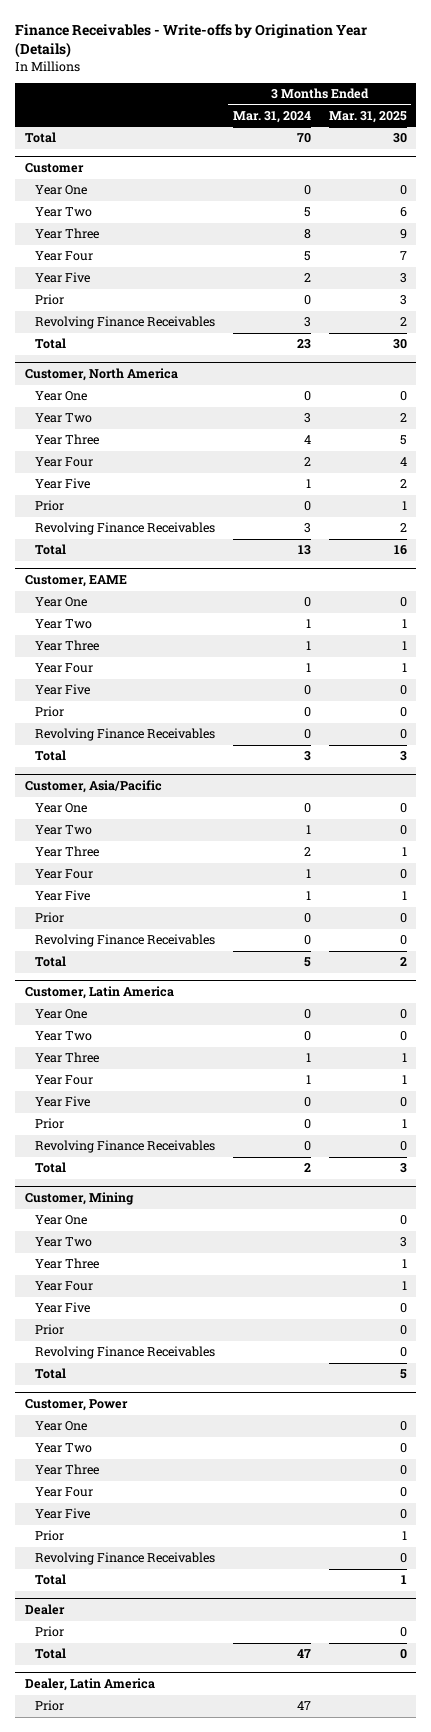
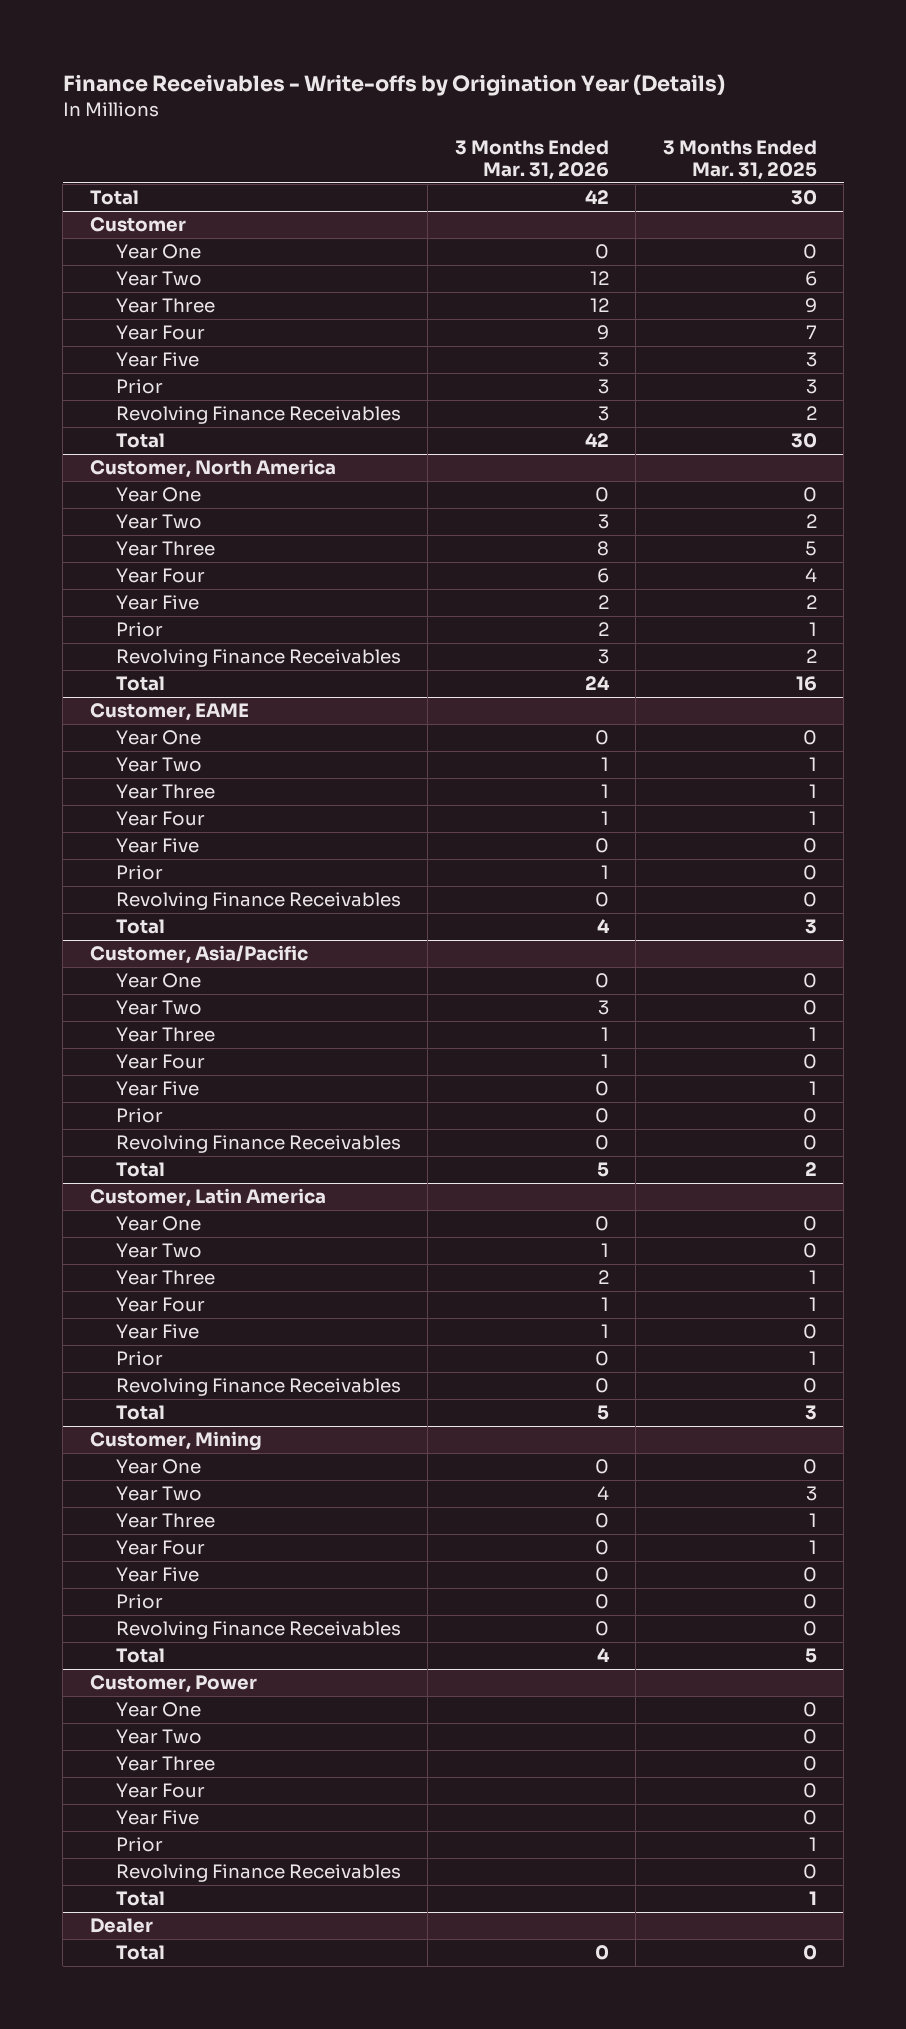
[232,110,311,123] Mar. 31, 2024 -> none
none -> [454,140,609,181] 3 Months Ended Mar. 31, 2026
[34,1626,64,1638] Prior -> none
[24,1678,155,1692] Dealer, Latin America -> none
[34,1700,64,1712] Prior -> none

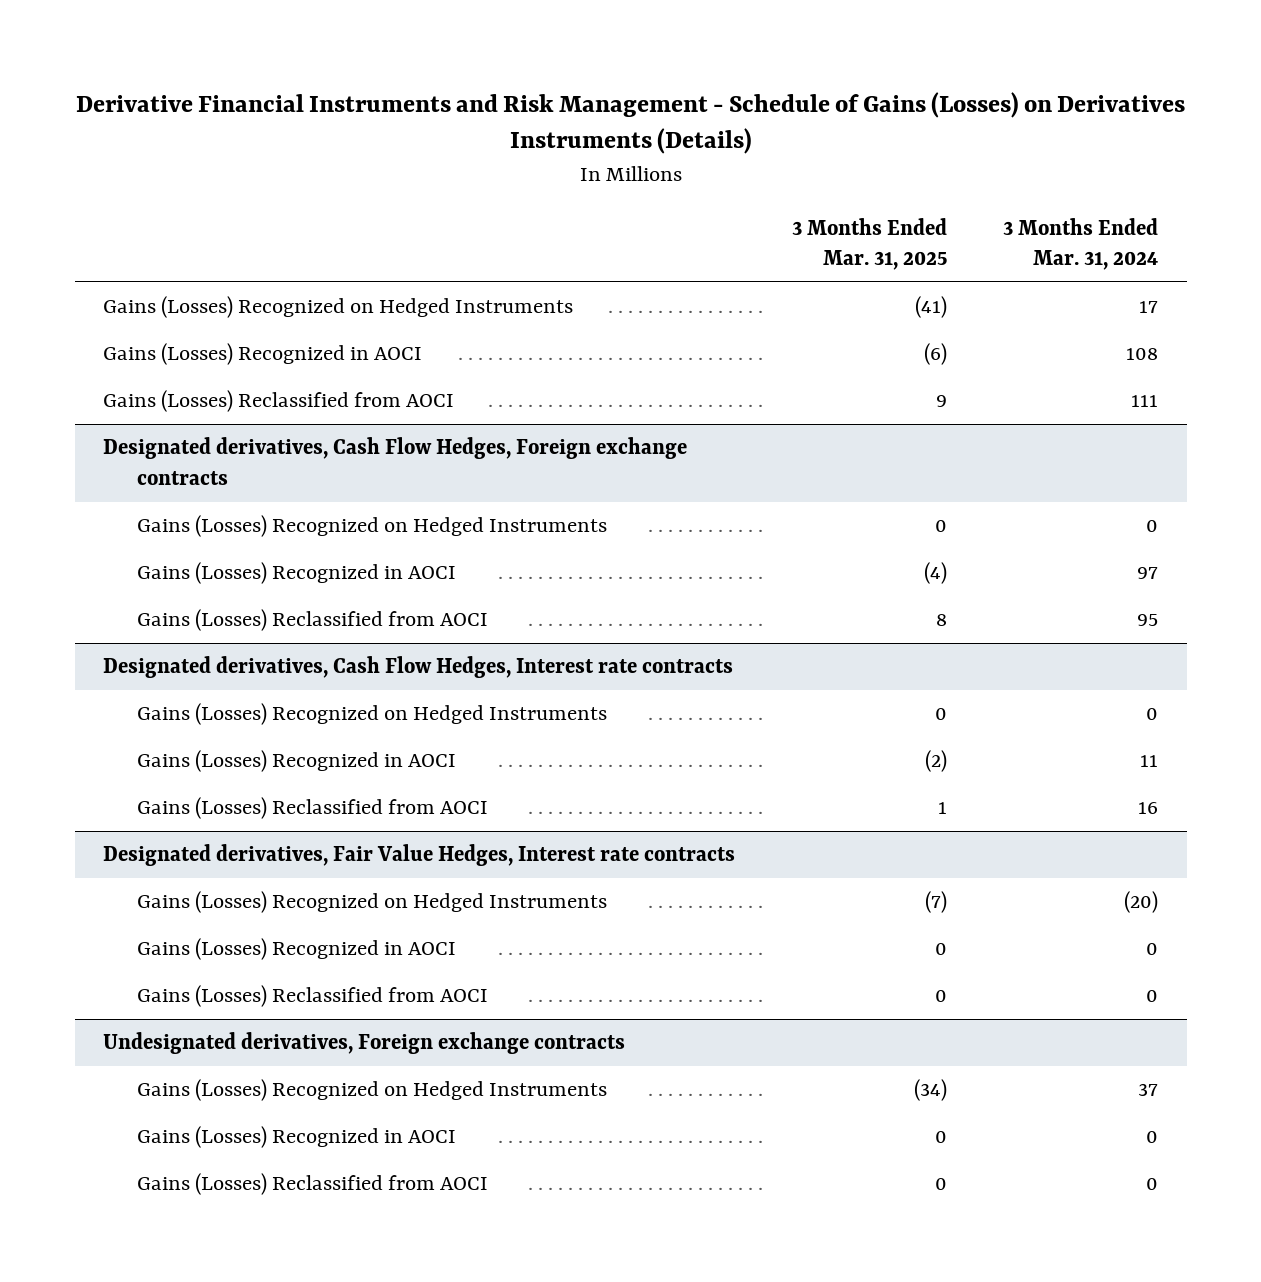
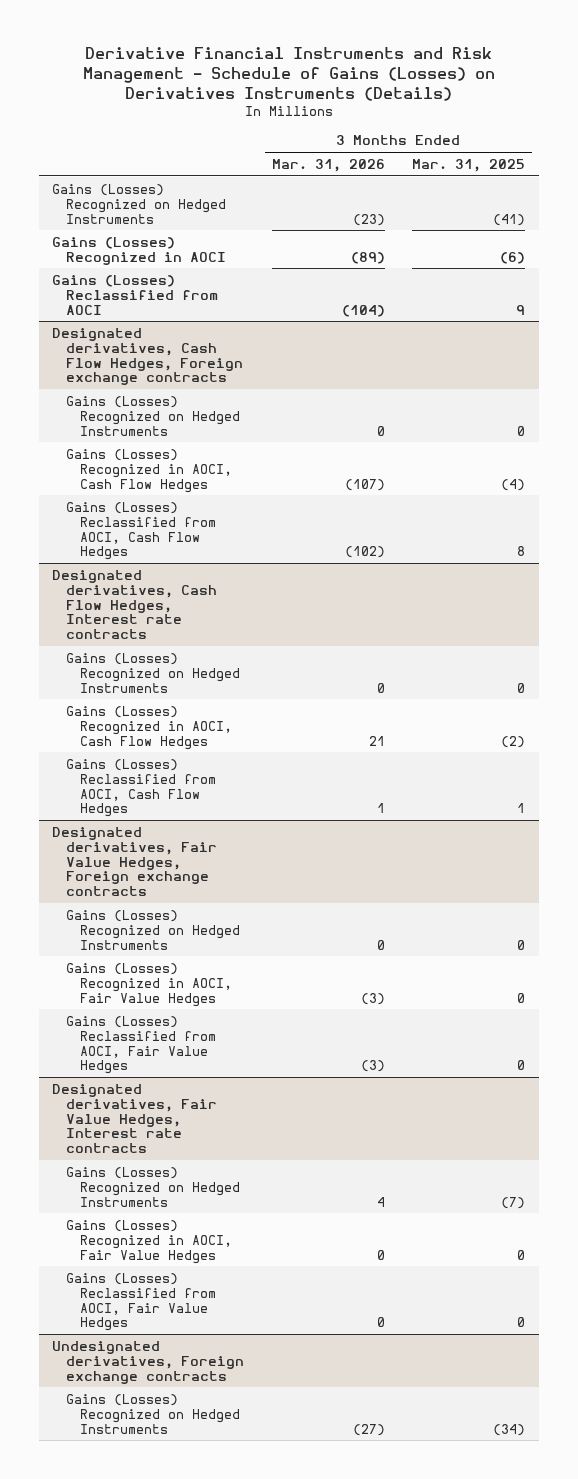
[1003,217,1159,271] 3 Months Ended Mar. 31, 2024 -> none
none -> [271,158,385,172] Mar. 31, 2026
[136,562,456,585] Gains (Losses) Recognized in AOCI -> [66,448,232,493] Gains (Losses) Recognized in AOCI, Cash Flow Hedges
[136,609,488,632] Gains (Losses) Reclassified from AOCI -> [66,501,216,561] Gains (Losses) Reclassified from AOCI, Cash Flow Hedges
[136,750,456,773] Gains (Losses) Recognized in AOCI -> [66,705,232,750] Gains (Losses) Recognized in AOCI, Cash Flow Hedges
[136,797,488,820] Gains (Losses) Reclassified from AOCI -> [66,758,216,818] Gains (Losses) Reclassified from AOCI, Cash Flow Hedges
none -> [52,826,218,897] Designated derivatives, Fair Value Hedges, Foreign exchange contracts
none -> [66,909,240,950] Gains (Losses) Recognized on Hedged Instruments
none -> [66,962,232,1007] Gains (Losses) Recognized in AOCI, Fair Value Hedges
none -> [66,1015,216,1075] Gains (Losses) Reclassified from AOCI, Fair Value Hedges
[136,938,456,961] Gains (Losses) Recognized in AOCI -> [66,1219,232,1264] Gains (Losses) Recognized in AOCI, Fair Value Hedges
[136,985,488,1008] Gains (Losses) Reclassified from AOCI -> [66,1272,216,1332] Gains (Losses) Reclassified from AOCI, Fair Value Hedges
[136,1126,456,1149] Gains (Losses) Recognized in AOCI -> none
[136,1173,488,1196] Gains (Losses) Reclassified from AOCI -> none

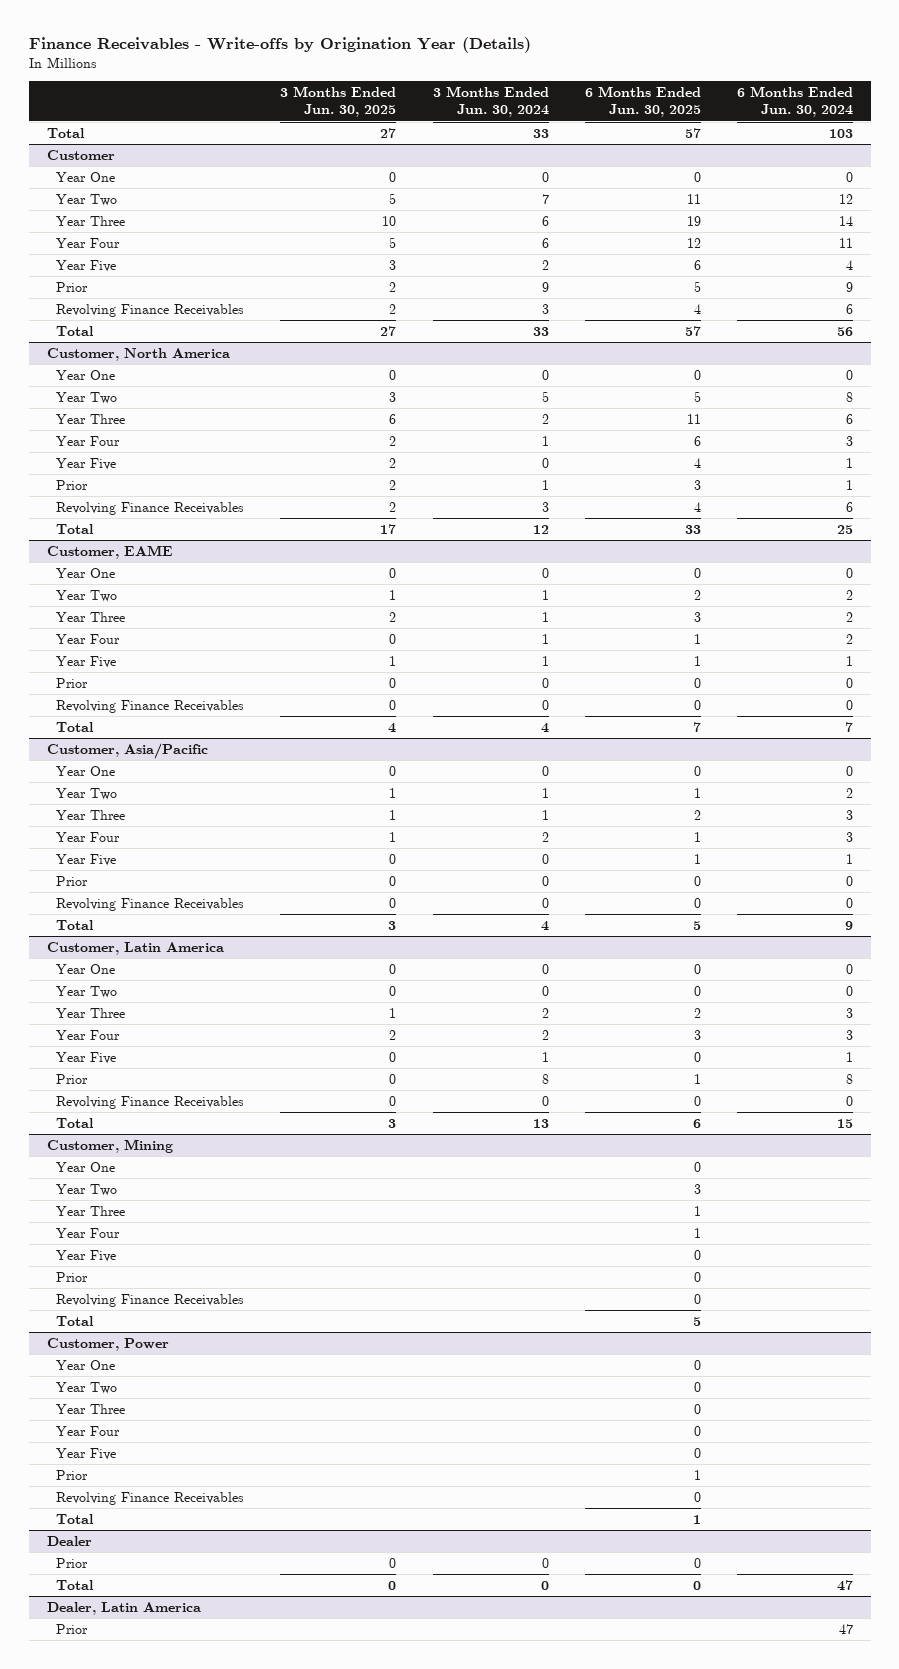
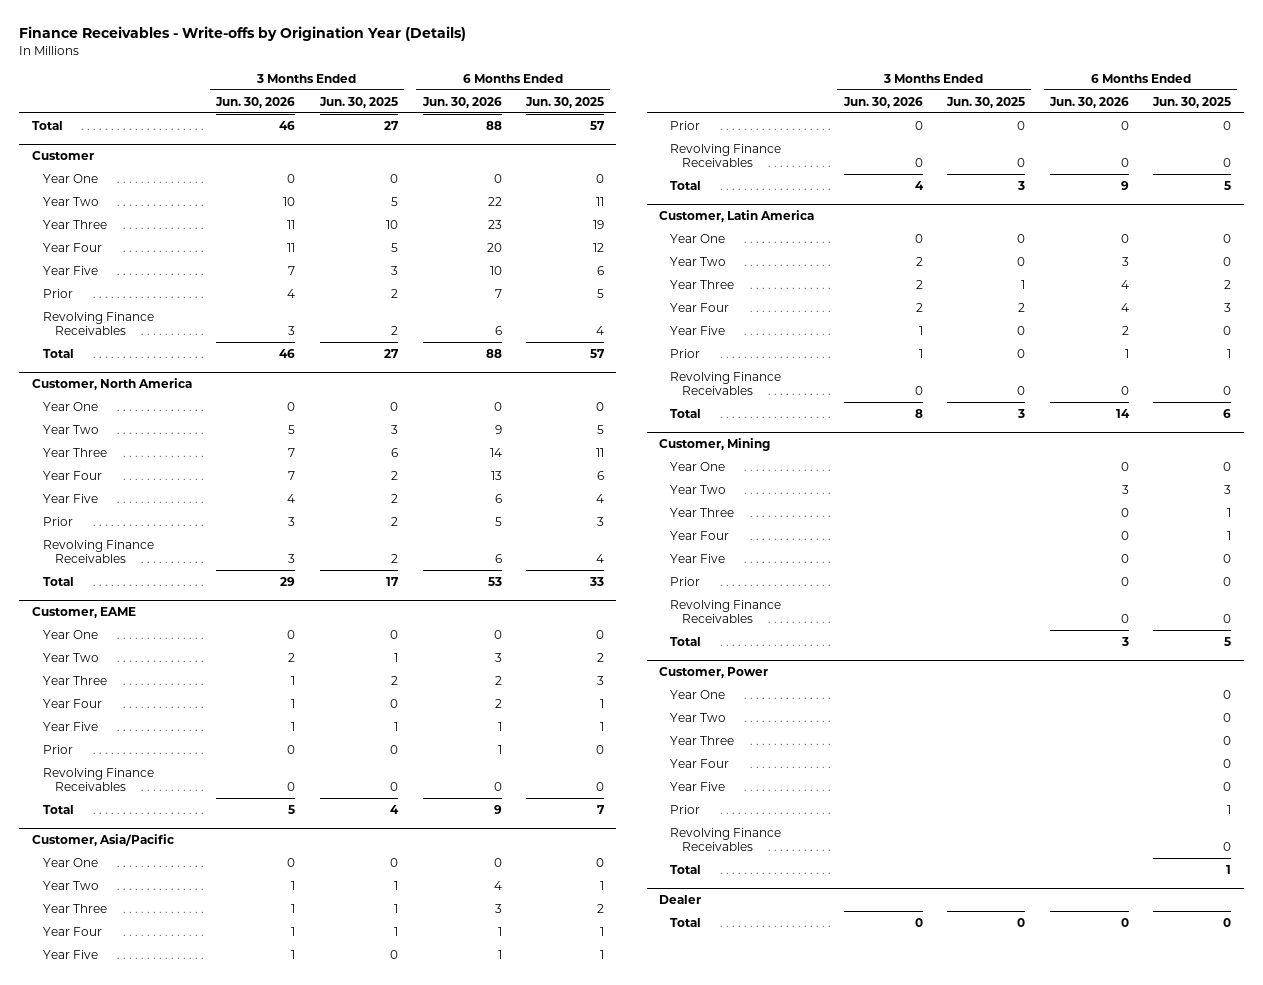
[432,85,549,118] 3 Months Ended Jun. 30, 2024 -> none
[736,85,853,118] 6 Months Ended Jun. 30, 2024 -> none
none -> [215,96,296,108] Jun. 30, 2026
none -> [421,96,502,108] Jun. 30, 2026
[56,1557,89,1568] Prior -> none
[46,1601,201,1615] Dealer, Latin America -> none
[56,1623,89,1634] Prior -> none

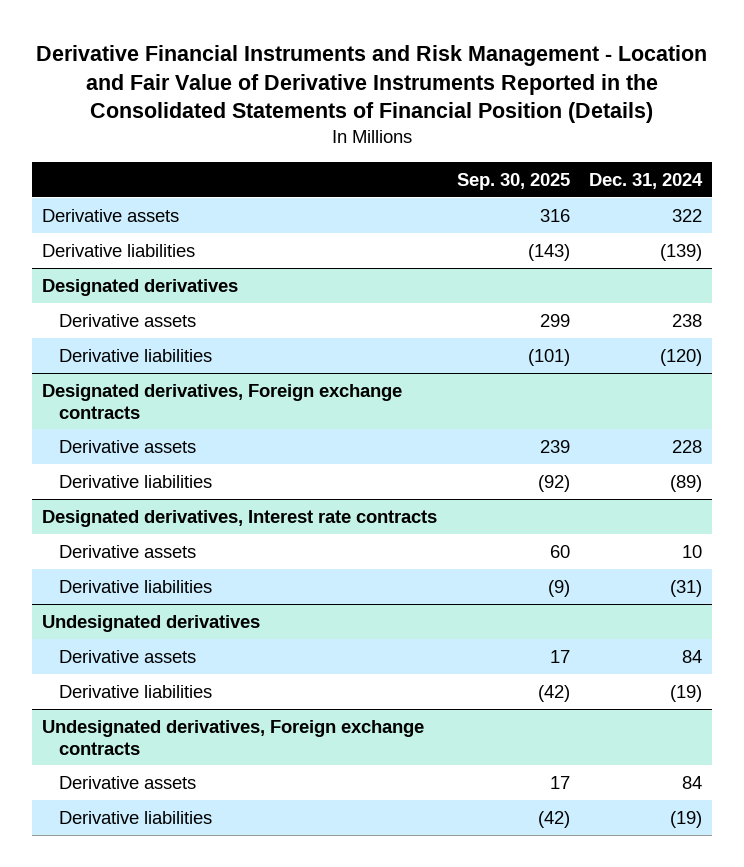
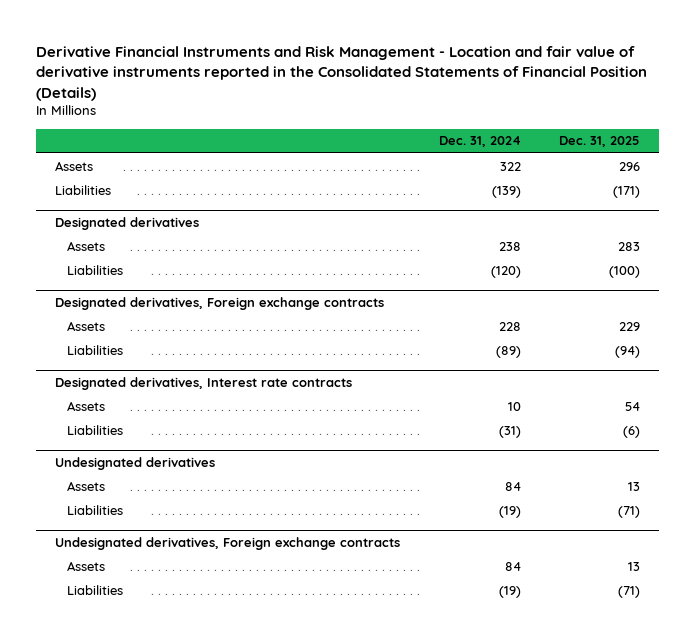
[36,44,708,124] Derivative Financial Instruments and Risk Management - Location and Fair Value of Derivative Instruments Reported in the Consolidated Statements of Financial Position (Details) -> [36,45,648,101] Derivative Financial Instruments and Risk Management - Location and fair value of derivative instruments reported in the Consolidated Statements of Financial Position (Details)
[456,172,570,190] Sep. 30, 2025 -> none
none -> [559,136,641,148] Dec. 31, 2025
[41,208,179,222] Derivative assets -> [55,160,94,171] Assets
[41,243,195,257] Derivative liabilities -> [55,184,112,195] Liabilities
[59,313,197,327] Derivative assets -> [67,240,106,251] Assets
[59,348,213,362] Derivative liabilities -> [67,264,124,275] Liabilities
[59,439,197,453] Derivative assets -> [67,320,106,331] Assets
[59,474,213,488] Derivative liabilities -> [67,344,124,355] Liabilities
[59,544,197,558] Derivative assets -> [67,400,106,411] Assets
[59,579,213,593] Derivative liabilities -> [67,424,124,435] Liabilities
[59,649,197,663] Derivative assets -> [67,480,106,491] Assets
[59,684,213,698] Derivative liabilities -> [67,504,124,515] Liabilities
[59,775,197,789] Derivative assets -> [67,560,106,571] Assets
[59,810,213,824] Derivative liabilities -> [67,584,124,595] Liabilities

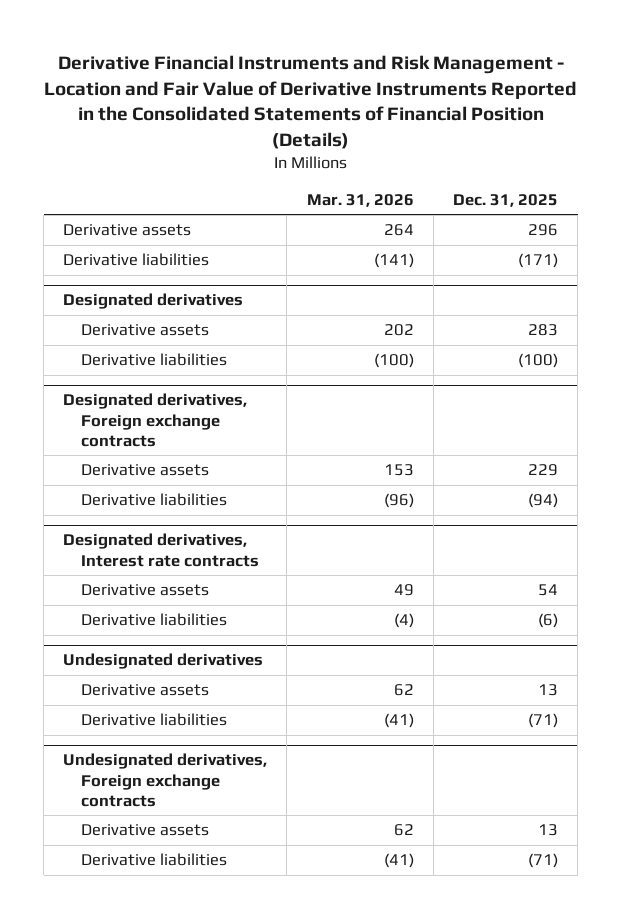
[36,45,648,101] Derivative Financial Instruments and Risk Management - Location and fair value of derivative instruments reported in the Consolidated Statements of Financial Position (Details) -> [43,55,577,149] Derivative Financial Instruments and Risk Management - Location and Fair Value of Derivative Instruments Reported in the Consolidated Statements of Financial Position (Details)
[438,136,521,148] Dec. 31, 2024 -> none
none -> [306,193,414,207] Mar. 31, 2026
[55,160,94,171] Assets -> [63,224,192,237] Derivative assets
[55,184,112,195] Liabilities -> [63,253,210,267] Derivative liabilities
[67,240,106,251] Assets -> [80,324,209,337] Derivative assets
[67,264,124,275] Liabilities -> [80,353,227,367] Derivative liabilities
[67,320,106,331] Assets -> [80,464,209,477] Derivative assets
[67,344,124,355] Liabilities -> [80,493,227,507] Derivative liabilities
[67,400,106,411] Assets -> [80,584,209,597] Derivative assets
[67,424,124,435] Liabilities -> [80,613,227,627] Derivative liabilities
[67,480,106,491] Assets -> [80,684,209,697] Derivative assets
[67,504,124,515] Liabilities -> [80,713,227,727] Derivative liabilities
[67,560,106,571] Assets -> [80,824,209,837] Derivative assets
[67,584,124,595] Liabilities -> [80,853,227,867] Derivative liabilities

